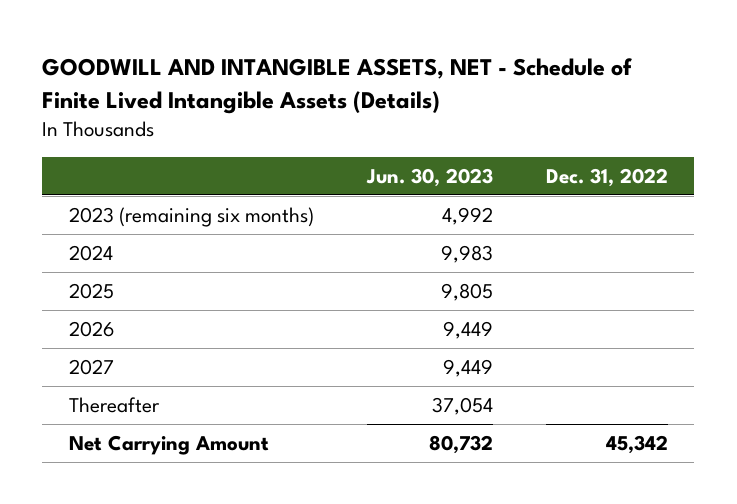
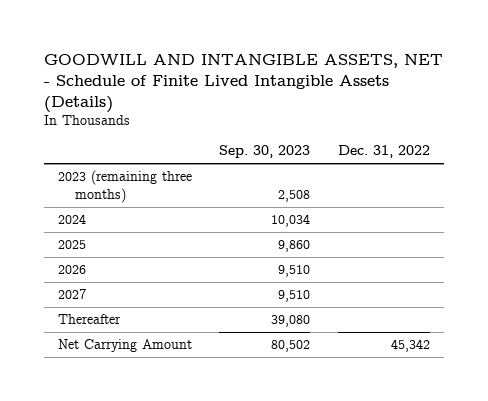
[365,167,493,187] Jun. 30, 2023 -> none
none -> [219,145,311,159] Sep. 30, 2023
[68,206,314,227] 2023 (remaining six months) -> [57,170,192,203] 2023 (remaining three months)

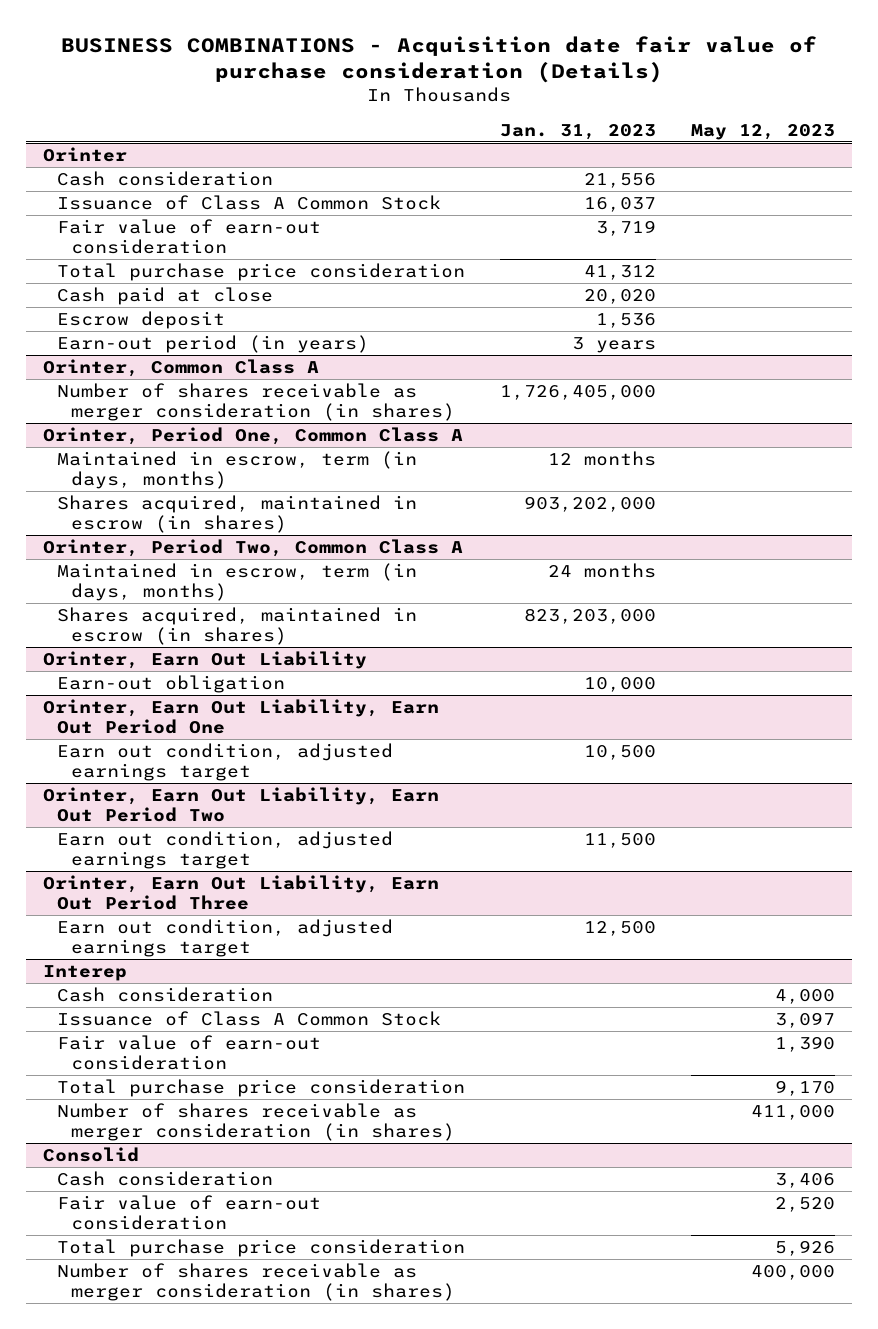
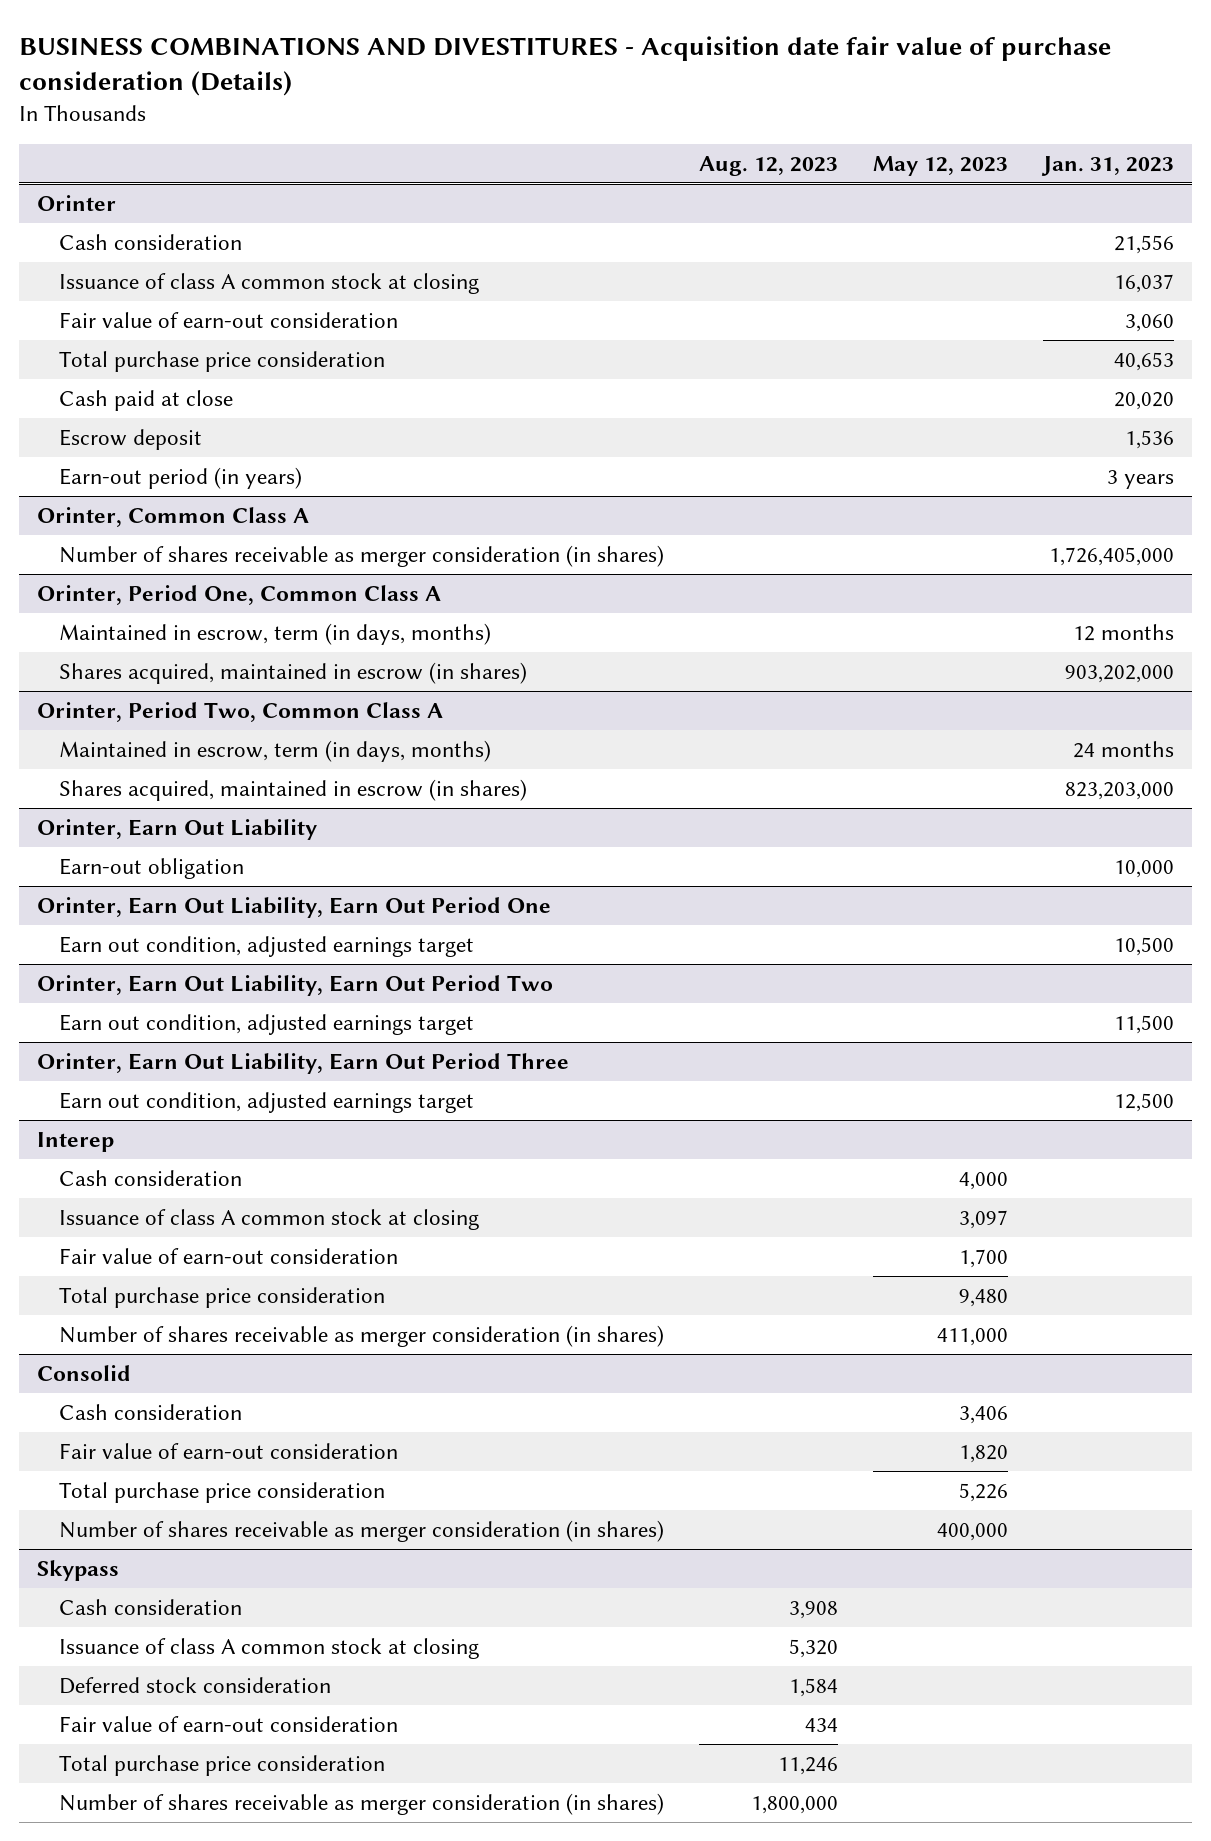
[60,36,817,84] BUSINESS COMBINATIONS - Acquisition date fair value of purchase consideration (Details) -> [19,35,1112,97] BUSINESS COMBINATIONS AND DIVESTITURES - Acquisition date fair value of purchase consideration (Details)
none -> [699,155,839,176] Aug. 12, 2023
[57,195,442,211] Issuance of Class A Common Stock -> [59,272,480,294] Issuance of class A common stock at closing
[595,220,656,237] 3,719 -> [1125,313,1175,332] 3,060
[583,265,656,281] 41,312 -> [1114,351,1175,371] 40,653
[57,1011,442,1027] Issuance of Class A Common Stock -> [59,1208,480,1230] Issuance of class A common stock at closing
[774,1036,835,1053] 1,390 -> [959,1248,1009,1268] 1,700
[774,1080,835,1097] 9,170 -> [959,1288,1009,1307] 9,480
[774,1197,835,1213] 2,520 -> [959,1444,1009,1463] 1,820
[774,1240,835,1257] 5,926 -> [959,1482,1009,1502] 5,226
none -> [36,1559,119,1581] Skypass
none -> [59,1598,243,1615] Cash consideration
none -> [59,1637,480,1659] Issuance of class A common stock at closing
none -> [59,1676,332,1694] Deferred stock consideration
none -> [59,1715,399,1732] Fair value of earn-out consideration
none -> [59,1754,386,1776] Total purchase price consideration
none -> [59,1792,665,1815] Number of shares receivable as merger consideration (in shares)

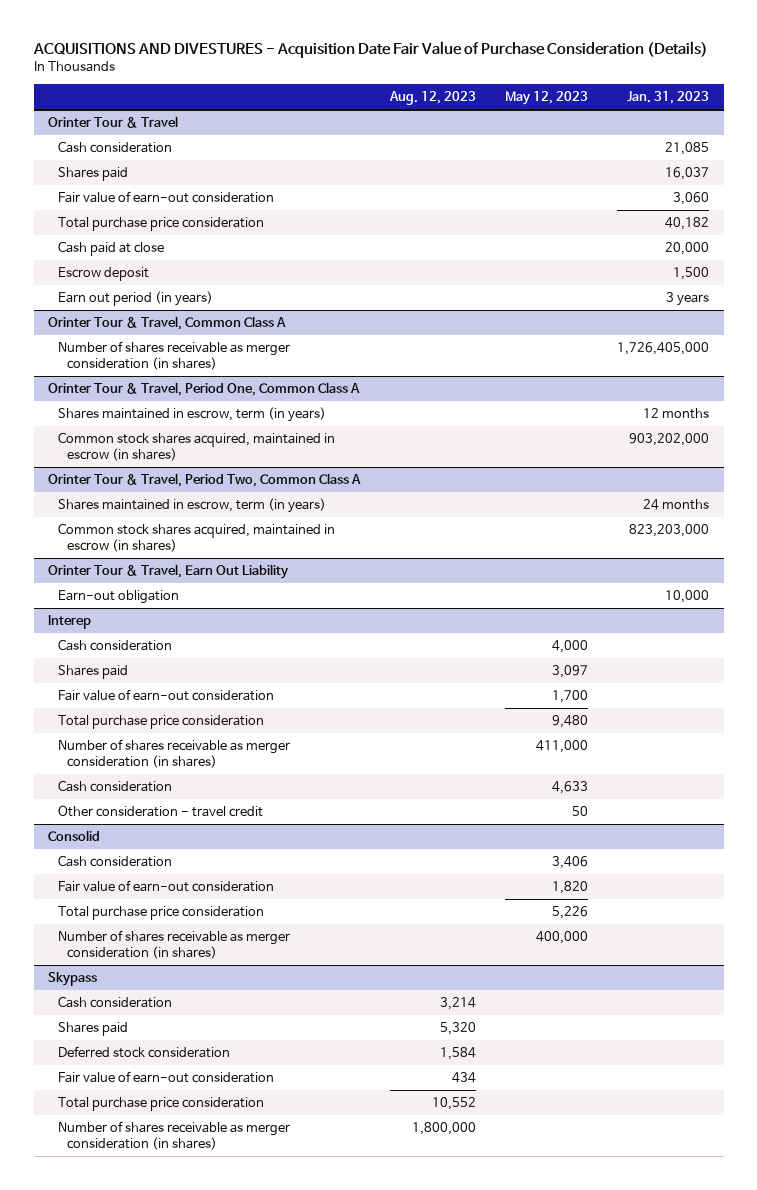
[19,35,1112,97] BUSINESS COMBINATIONS AND DIVESTITURES - Acquisition date fair value of purchase consideration (Details) -> [32,40,708,58] ACQUISITIONS AND DIVESTURES - Acquisition Date Fair Value of Purchase Consideration (Details)
[36,194,116,211] Orinter -> [48,116,179,129] Orinter Tour & Travel
[1114,234,1175,254] 21,556 -> [665,142,710,156] 21,085
[59,272,480,294] Issuance of class A common stock at closing -> [57,167,128,182] Shares paid
[1114,351,1175,371] 40,653 -> [665,217,710,231] 40,182
[1114,391,1175,410] 20,020 -> [665,242,710,256] 20,000
[1125,429,1175,449] 1,536 -> [673,267,710,281] 1,500
[59,466,303,489] Earn-out period (in years) -> [57,291,213,307] Earn out period (in years)
[36,506,309,527] Orinter, Common Class A -> [48,316,287,331] Orinter Tour & Travel, Common Class A
[36,584,441,605] Orinter, Period One, Common Class A -> [48,382,361,397] Orinter Tour & Travel, Period One, Common Class A
[59,622,492,645] Maintained in escrow, term (in days, months) -> [57,407,326,423] Shares maintained in escrow, term (in years)
[59,661,528,684] Shares acquired, maintained in escrow (in shares) -> [57,432,335,461] Common stock shares acquired, maintained in escrow (in shares)
[36,701,443,722] Orinter, Period Two, Common Class A -> [48,473,362,488] Orinter Tour & Travel, Period Two, Common Class A
[59,739,492,762] Maintained in escrow, term (in days, months) -> [57,498,326,514] Shares maintained in escrow, term (in years)
[59,778,528,801] Shares acquired, maintained in escrow (in shares) -> [57,523,335,552] Common stock shares acquired, maintained in escrow (in shares)
[36,818,317,840] Orinter, Earn Out Liability -> [48,564,290,580] Orinter Tour & Travel, Earn Out Liability
[36,896,551,918] Orinter, Earn Out Liability, Earn Out Period One -> none
[59,935,475,957] Earn out condition, adjusted earnings target -> none
[36,974,553,996] Orinter, Earn Out Liability, Earn Out Period Two -> none
[59,1013,475,1035] Earn out condition, adjusted earnings target -> none
[36,1052,569,1074] Orinter, Earn Out Liability, Earn Out Period Three -> none
[59,1091,475,1113] Earn out condition, adjusted earnings target -> none
[59,1208,480,1230] Issuance of class A common stock at closing -> [57,665,128,680] Shares paid
none -> [57,780,172,793] Cash consideration
none -> [57,805,263,818] Other consideration - travel credit
[789,1600,839,1619] 3,908 -> [439,997,476,1011] 3,214
[59,1637,480,1659] Issuance of class A common stock at closing -> [57,1022,128,1037] Shares paid
[778,1756,839,1775] 11,246 -> [431,1097,476,1111] 10,552

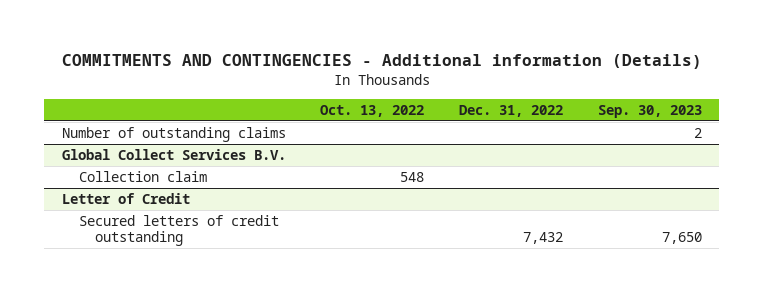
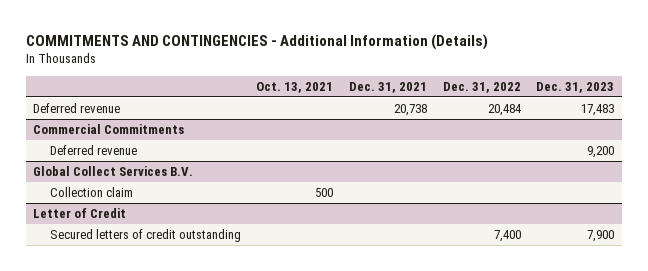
[61,54,702,70] COMMITMENTS AND CONTINGENCIES - Additional information (Details) -> [25,33,488,50] COMMITMENTS AND CONTINGENCIES - Additional Information (Details)
[320,104,425,117] Oct. 13, 2022 -> none
[597,104,702,118] Sep. 30, 2023 -> none
none -> [256,81,334,93] Oct. 13, 2021
none -> [348,81,427,93] Dec. 31, 2021
none -> [536,81,615,93] Dec. 31, 2023
[61,126,286,142] Number of outstanding claims -> none
none -> [33,102,121,113] Deferred revenue
none -> [33,123,185,134] Commercial Commitments
none -> [49,144,137,155] Deferred revenue
[523,232,564,245] 7,432 -> [493,229,521,242] 7,400

